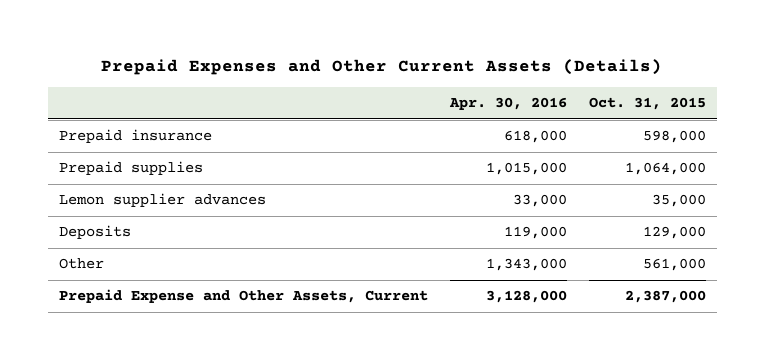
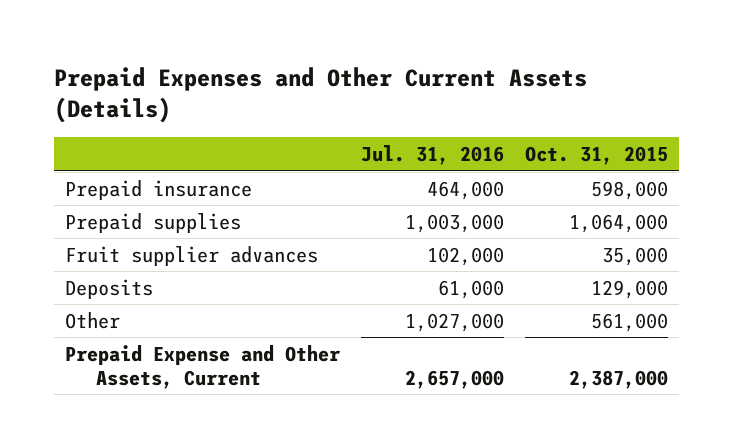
[448,97,567,111] Apr. 30, 2016 -> none
none -> [361,145,505,166] Jul. 31, 2016
[58,193,266,208] Lemon supplier advances -> [64,245,318,266] Fruit supplier advances

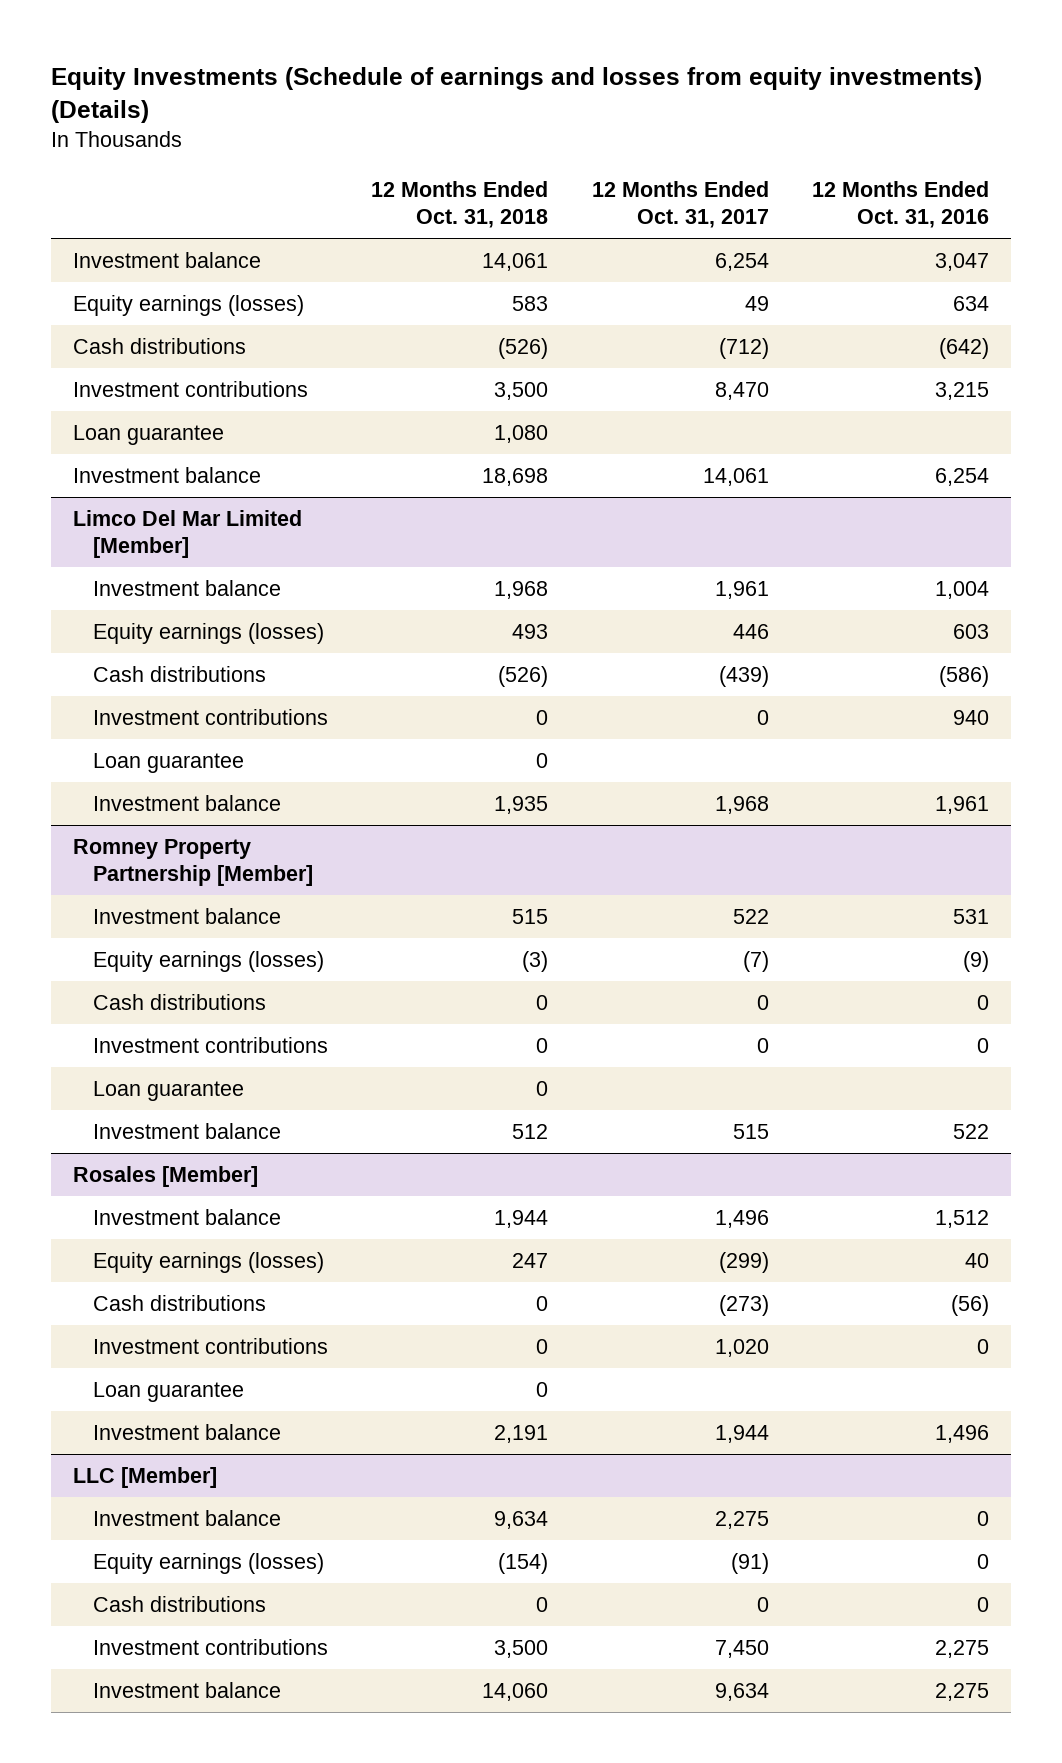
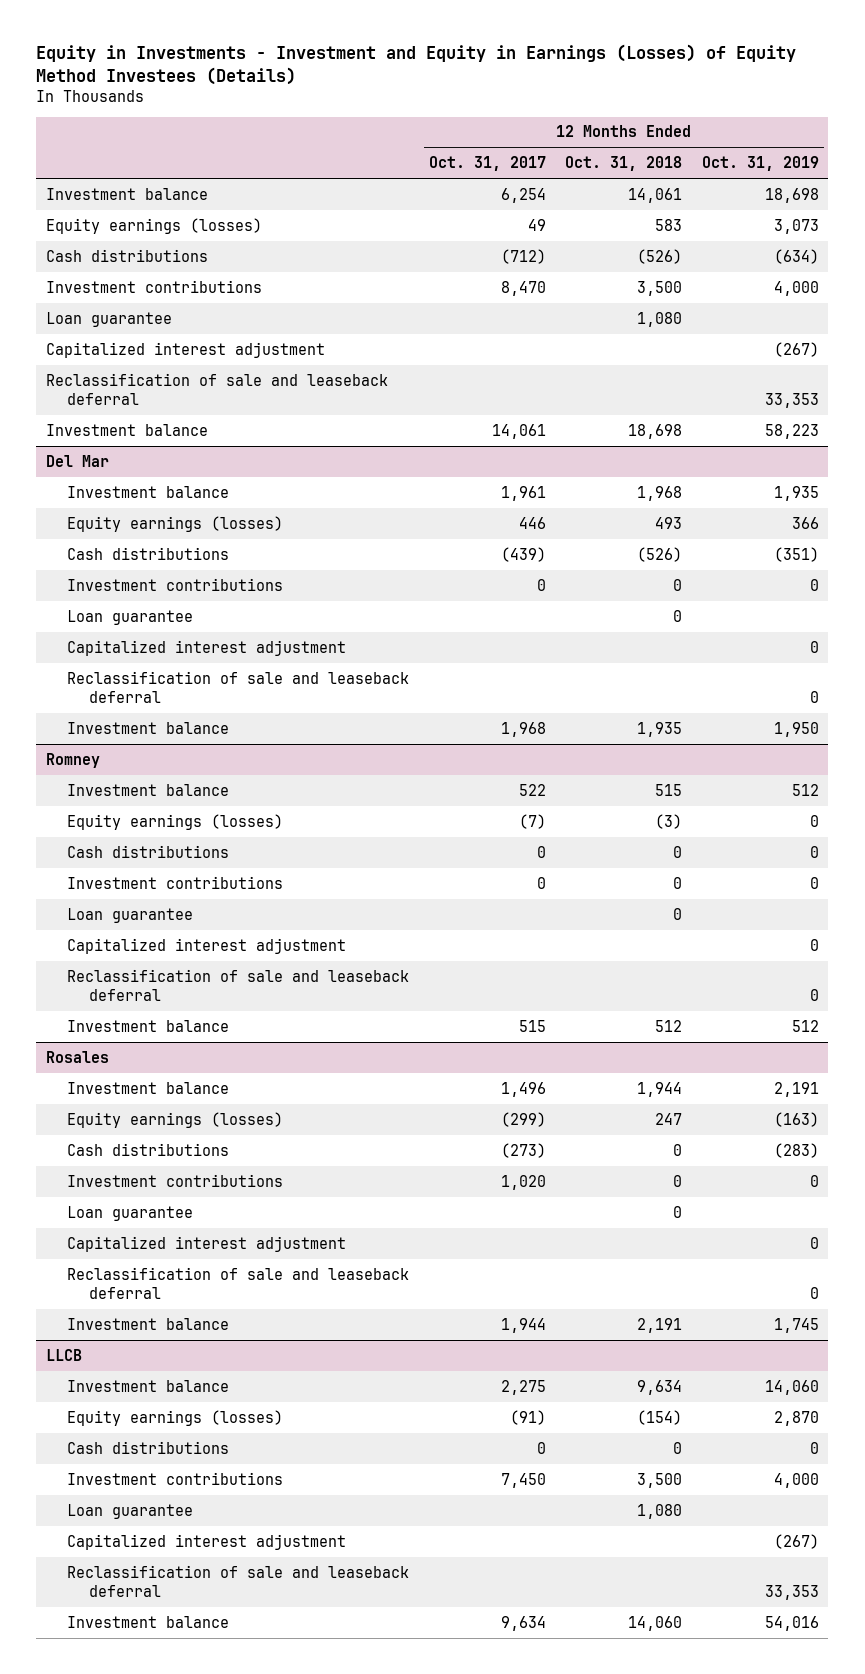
[51,66,983,123] Equity Investments (Schedule of earnings and losses from equity investments) (Details) -> [36,44,797,86] Equity in Investments - Investment and Equity in Earnings (Losses) of Equity Method Investees (Details)
[812,181,990,229] 12 Months Ended Oct. 31, 2016 -> none
none -> [701,156,819,172] Oct. 31, 2019
none -> [45,341,325,358] Capitalized interest adjustment
none -> [45,372,388,405] Reclassification of sale and leaseback deferral
[72,510,302,558] Limco Del Mar Limited [Member] -> [45,454,109,467] Del Mar
none -> [67,639,347,656] Capitalized interest adjustment
none -> [67,670,410,703] Reclassification of sale and leaseback deferral
[72,839,314,886] Romney Property Partnership [Member] -> [45,752,100,768] Romney
none -> [67,937,347,954] Capitalized interest adjustment
none -> [67,968,410,1001] Reclassification of sale and leaseback deferral
[72,1166,258,1188] Rosales [Member] -> [45,1050,109,1063] Rosales
none -> [67,1235,347,1252] Capitalized interest adjustment
none -> [67,1266,410,1299] Reclassification of sale and leaseback deferral
[72,1467,217,1489] LLC [Member] -> none
none -> [45,1348,82,1361] LLCB
none -> [67,1503,194,1519] Loan guarantee
none -> [67,1533,347,1550] Capitalized interest adjustment
none -> [67,1564,410,1597] Reclassification of sale and leaseback deferral

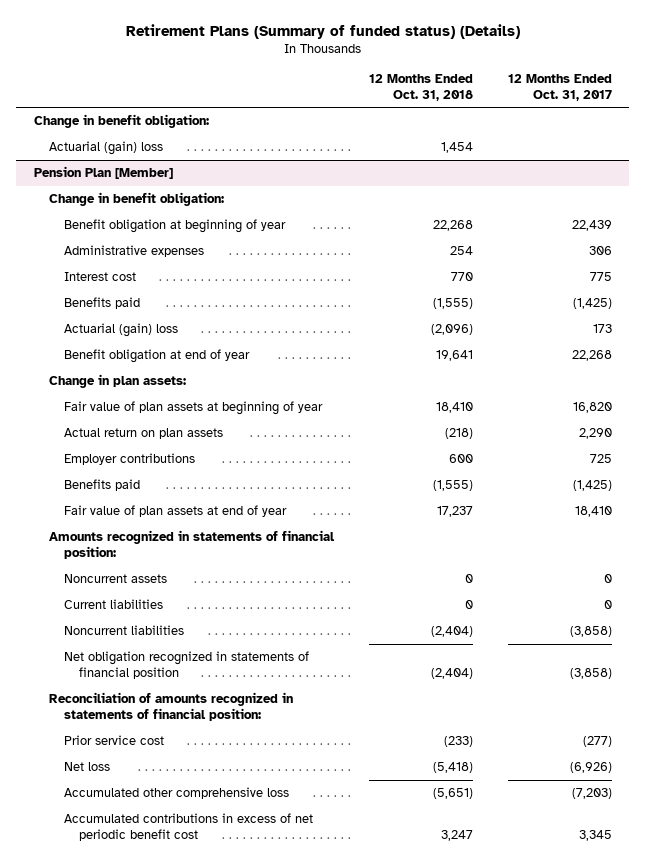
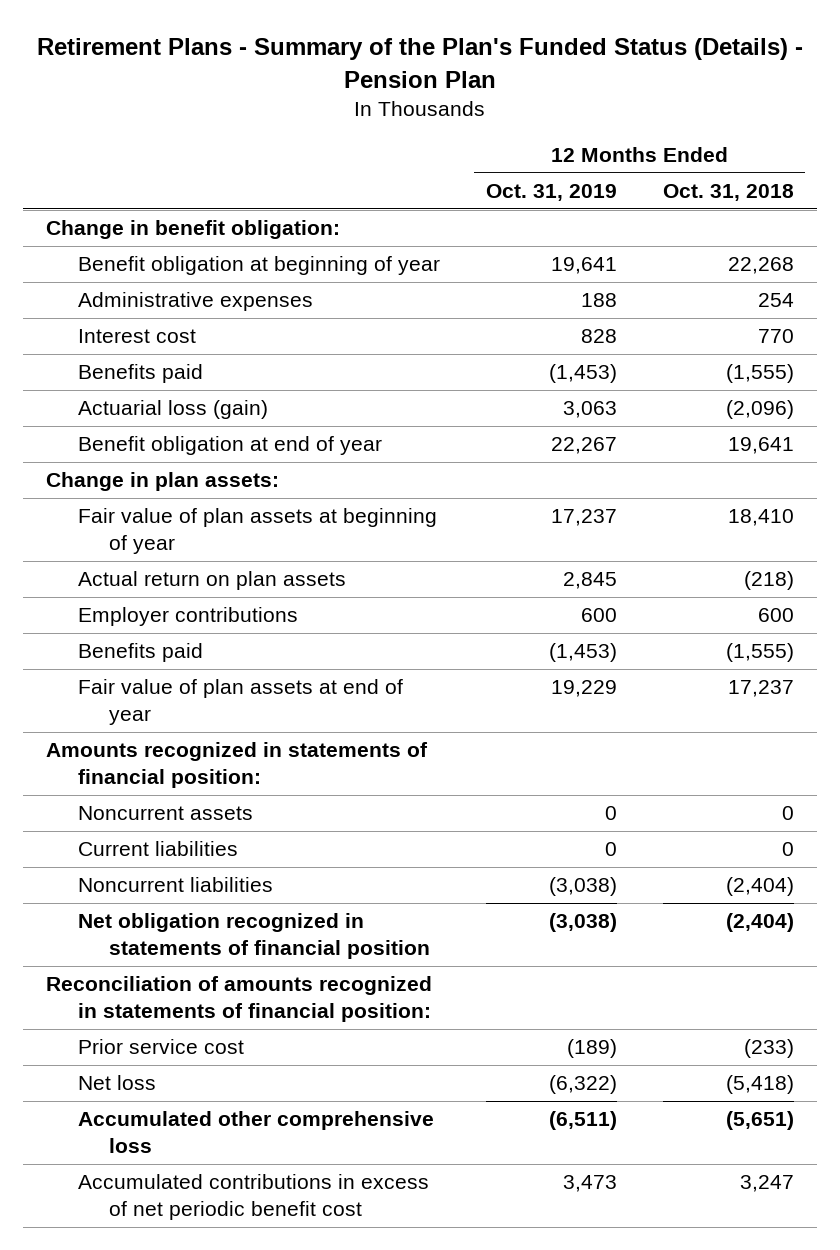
[125,23,520,39] Retirement Plans (Summary of funded status) (Details) -> [36,38,803,88] Retirement Plans - Summary of the Plan's Funded Status (Details) - Pension Plan
[507,73,612,101] 12 Months Ended Oct. 31, 2017 -> none
none -> [485,184,617,202] Oct. 31, 2019
[48,141,163,156] Actuarial (gain) loss -> none
[33,166,173,180] Pension Plan [Member] -> none
[48,192,224,207] Change in benefit obligation: -> none
[64,323,179,338] Actuarial (gain) loss -> [77,400,268,420] Actuarial loss (gain)

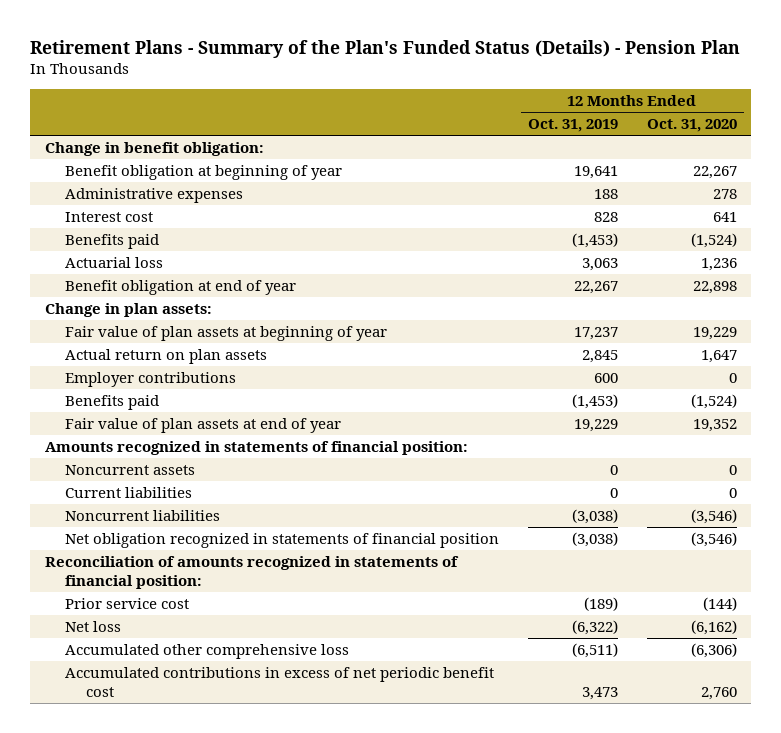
[662,184,794,202] Oct. 31, 2018 -> none
none -> [646,119,737,133] Oct. 31, 2020
[77,400,268,420] Actuarial loss (gain) -> [65,256,164,268] Actuarial loss

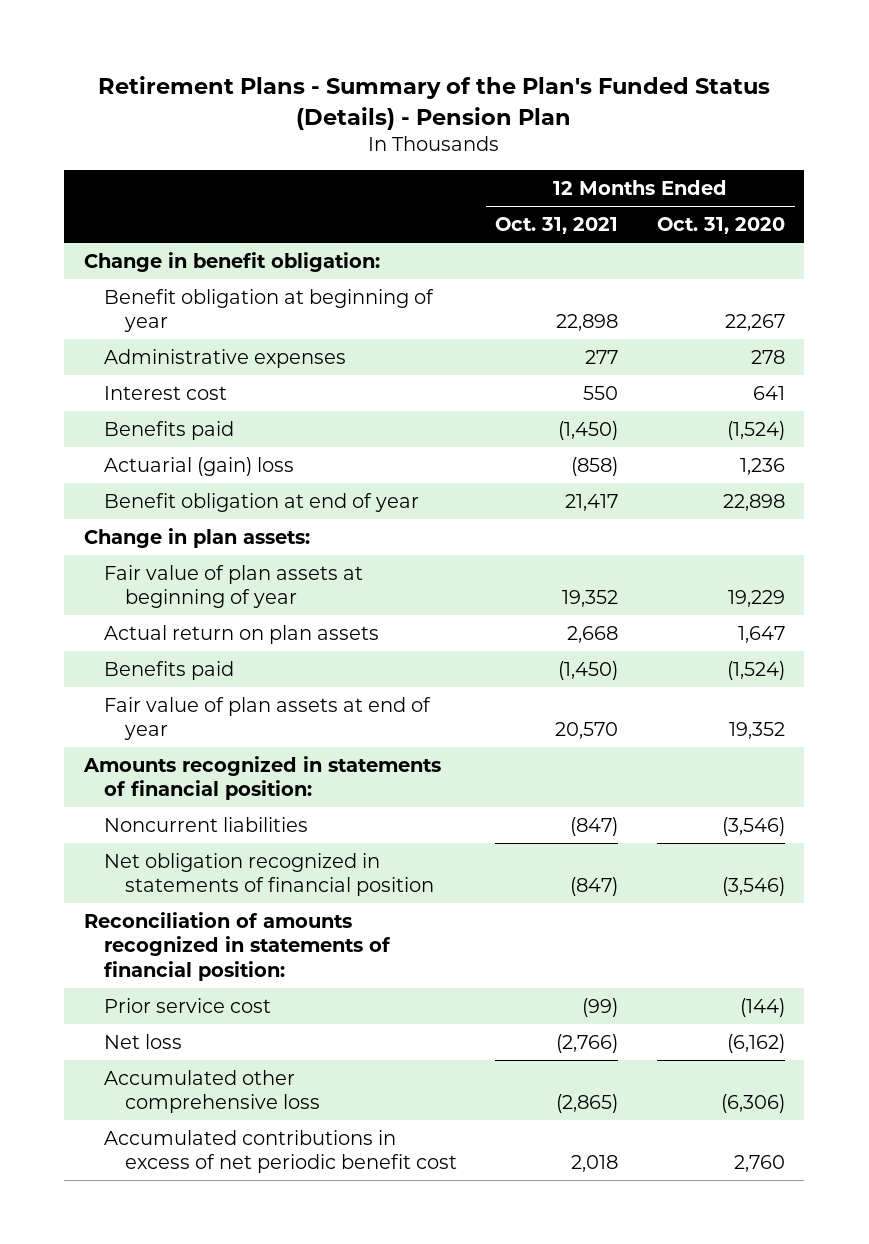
[528,119,619,133] Oct. 31, 2019 -> none
none -> [495,217,619,235] Oct. 31, 2021
[65,256,164,268] Actuarial loss -> [104,456,295,476] Actuarial (gain) loss
[65,371,237,387] Employer contributions -> none
[65,464,196,475] Noncurrent assets -> none
[65,486,193,498] Current liabilities -> none

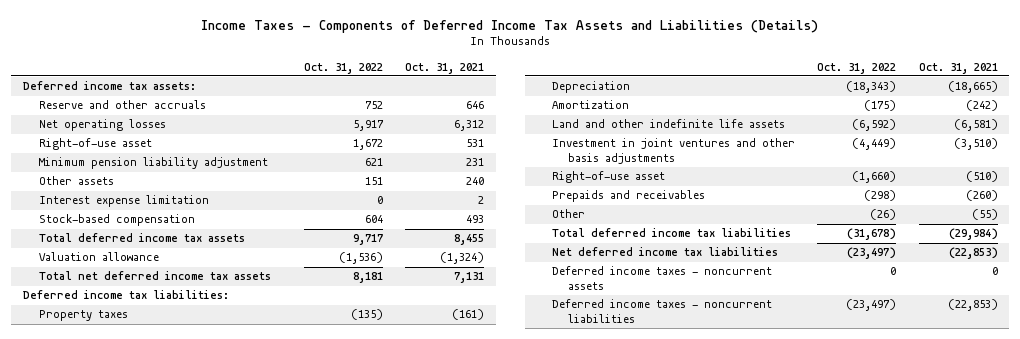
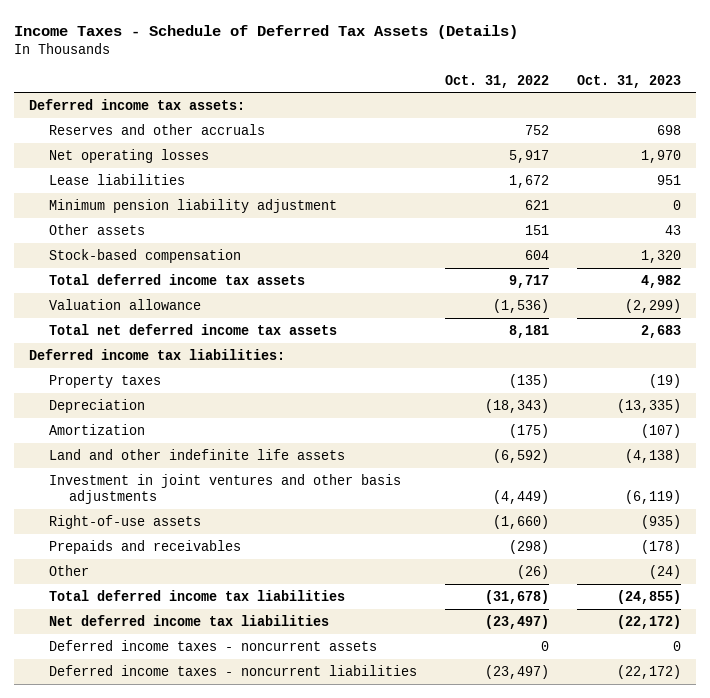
[201,19,819,33] Income Taxes - Components of Deferred Income Tax Assets and Liabilities (Details) -> [14,24,519,39] Income Taxes - Schedule of Deferred Tax Assets (Details)
[405,62,485,74] Oct. 31, 2021 -> none
none -> [577,74,682,88] Oct. 31, 2023
[38,100,206,110] Reserve and other accruals -> [48,123,265,135] Reserves and other accruals
[38,138,152,151] Right-of-use asset -> [48,173,185,185] Lease liabilities
[38,195,209,208] Interest expense limitation -> none
[552,171,666,184] Right-of-use asset -> [48,514,201,529] Right-of-use assets

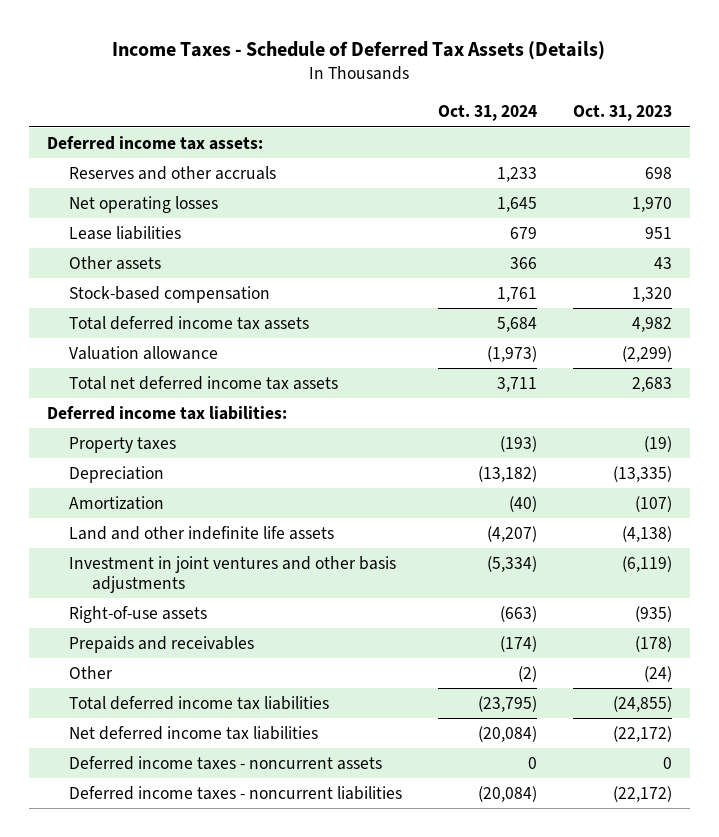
[445,74,550,88] Oct. 31, 2022 -> none
none -> [438,105,538,122] Oct. 31, 2024
[48,198,337,213] Minimum pension liability adjustment -> none

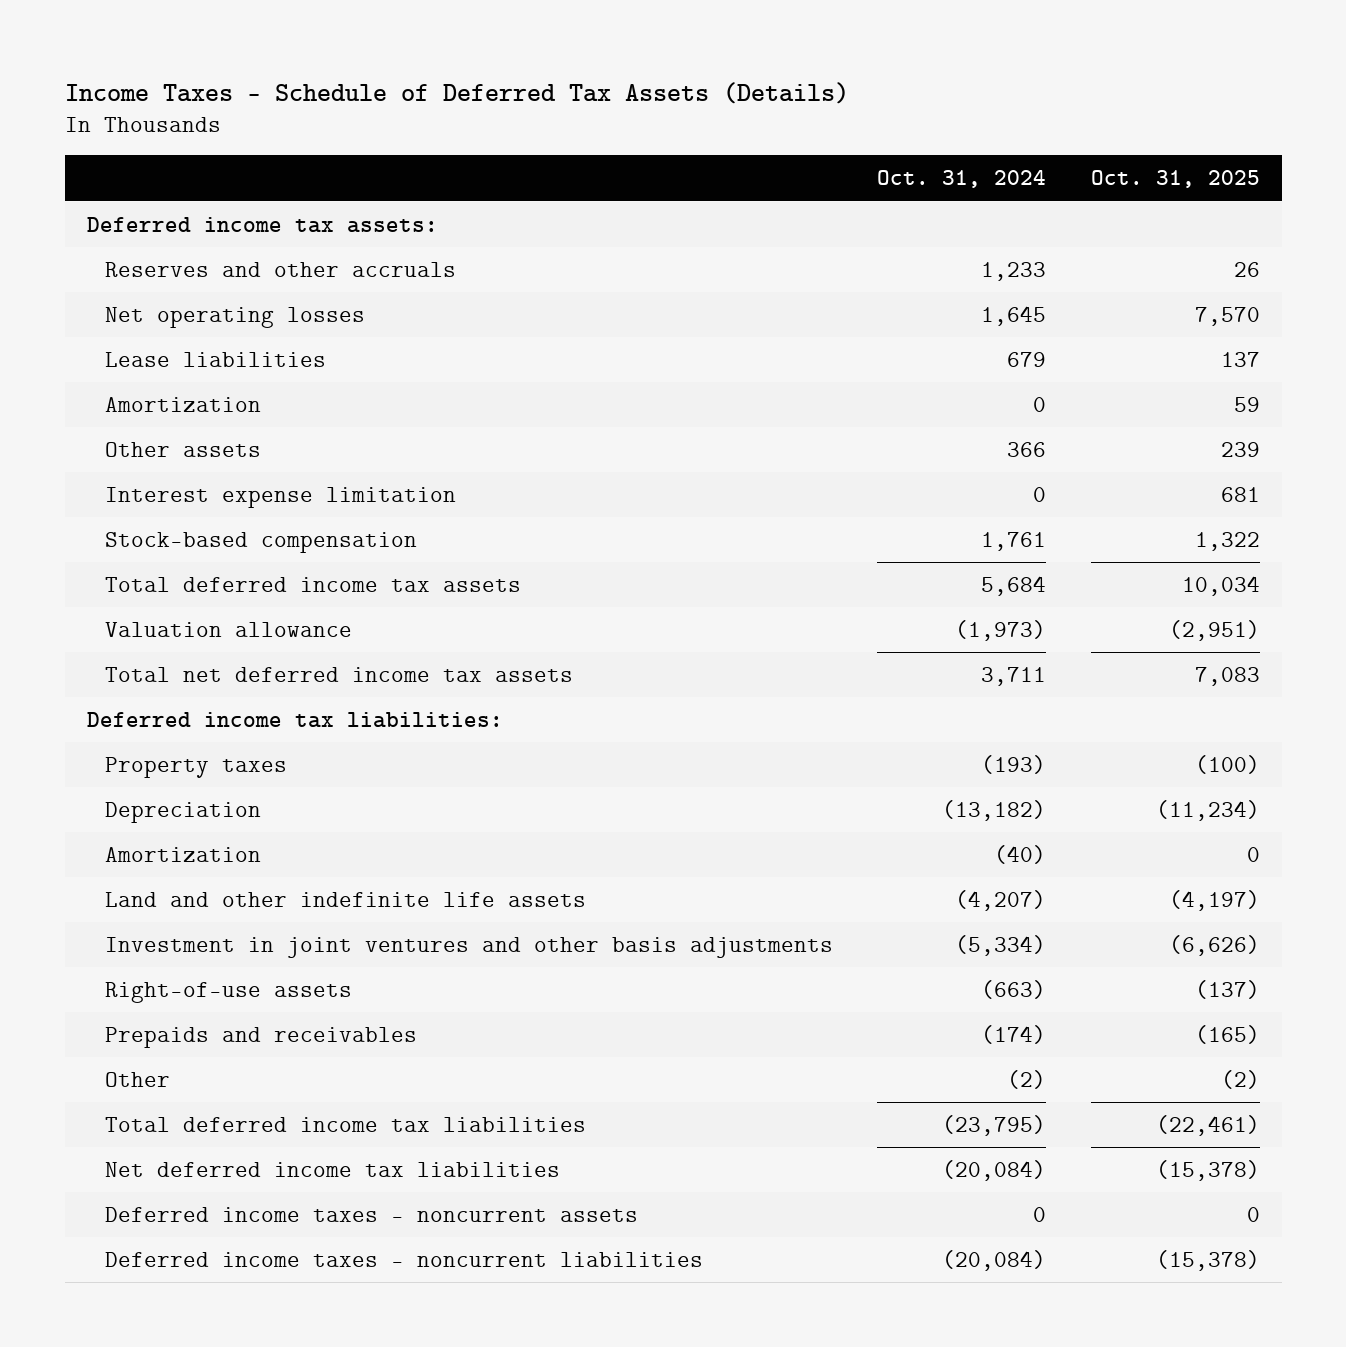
[573,105,673,122] Oct. 31, 2023 -> none
none -> [1090,170,1260,189] Oct. 31, 2025
none -> [105,396,262,412] Amortization
none -> [105,486,457,508] Interest expense limitation

